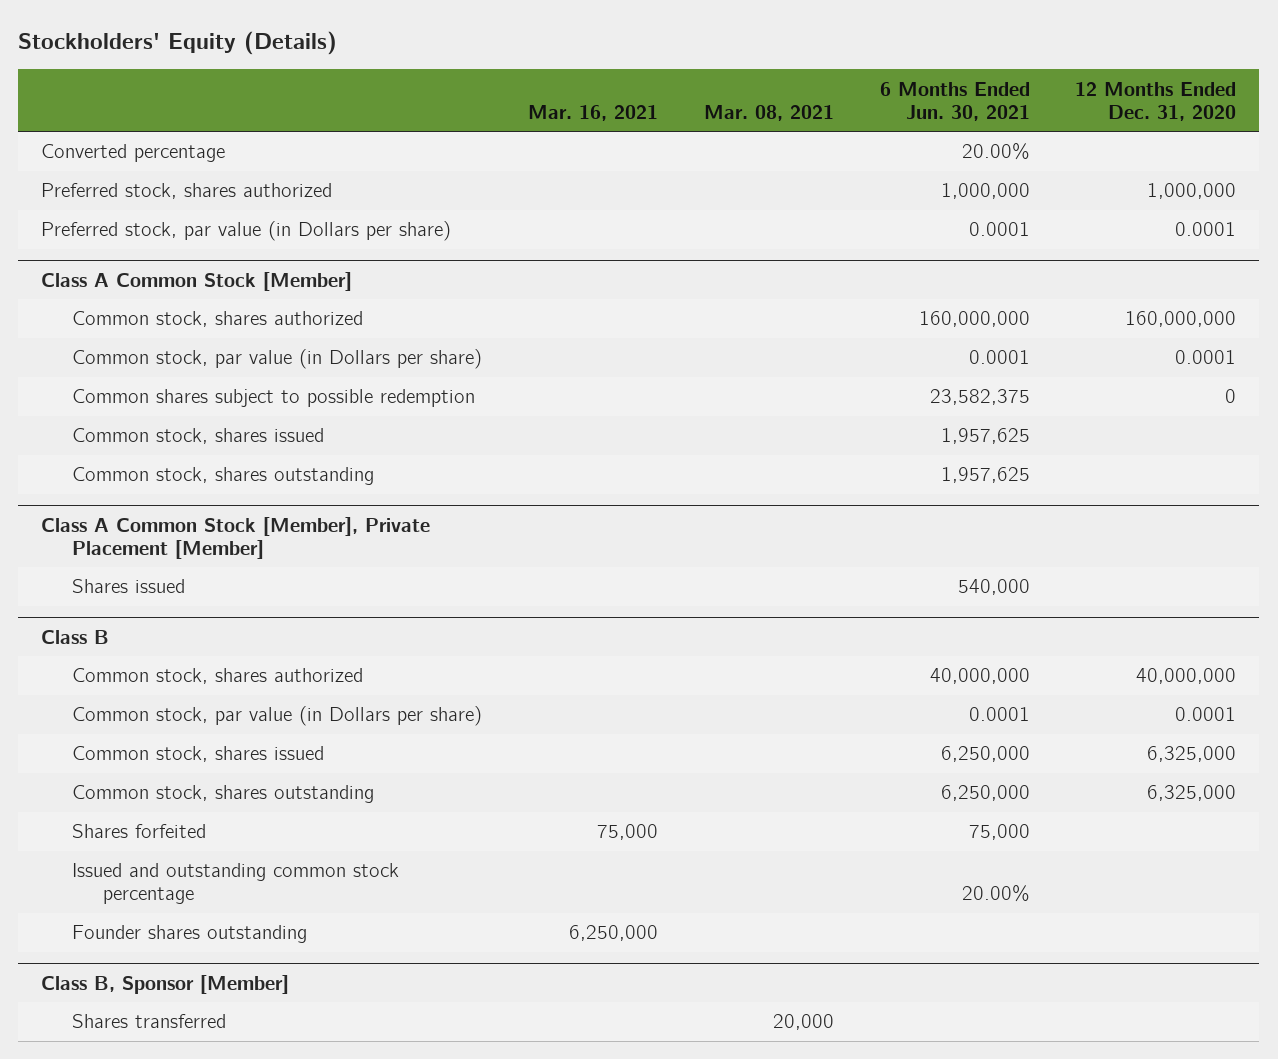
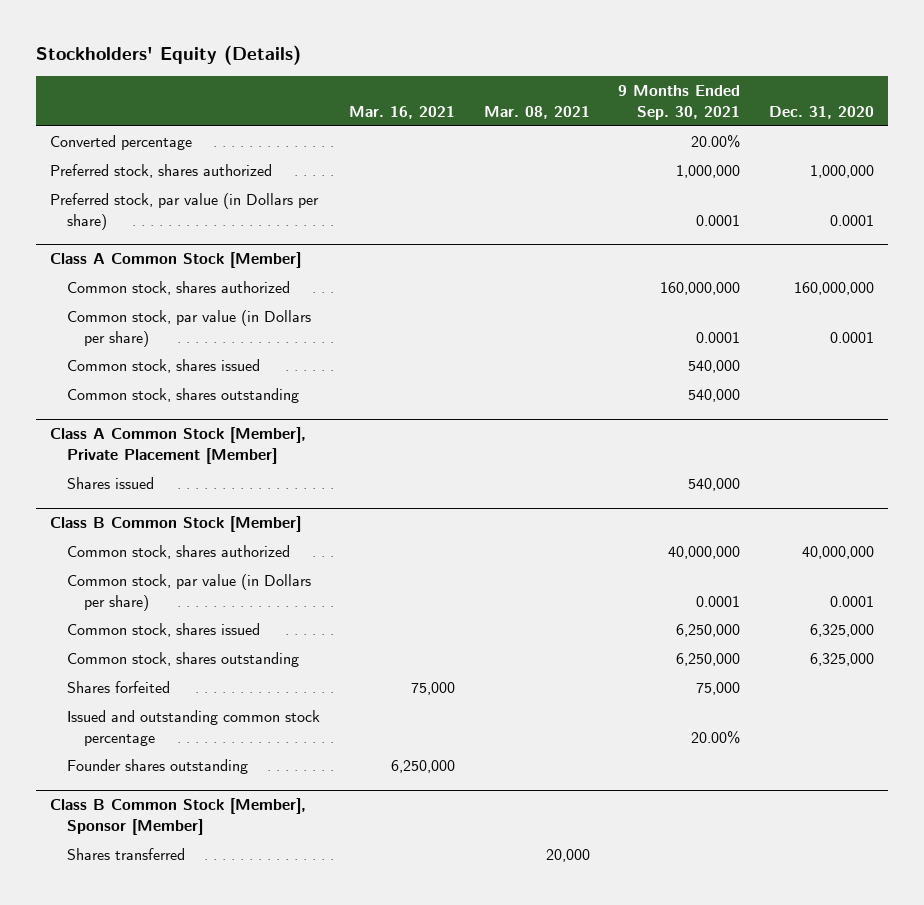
[879,81,1030,121] 6 Months Ended Jun. 30, 2021 -> none
[1075,81,1237,121] 12 Months Ended Dec. 31, 2020 -> none
none -> [618,85,741,121] 9 Months Ended Sep. 30, 2021
none -> [768,106,874,120] Dec. 31, 2020
[72,389,476,408] Common shares subject to possible redemption -> none
[41,629,110,644] Class B -> [49,516,301,533] Class B Common Stock [Member]
[41,974,290,994] Class B, Sponsor [Member] -> [49,798,306,836] Class B Common Stock [Member], Sponsor [Member]

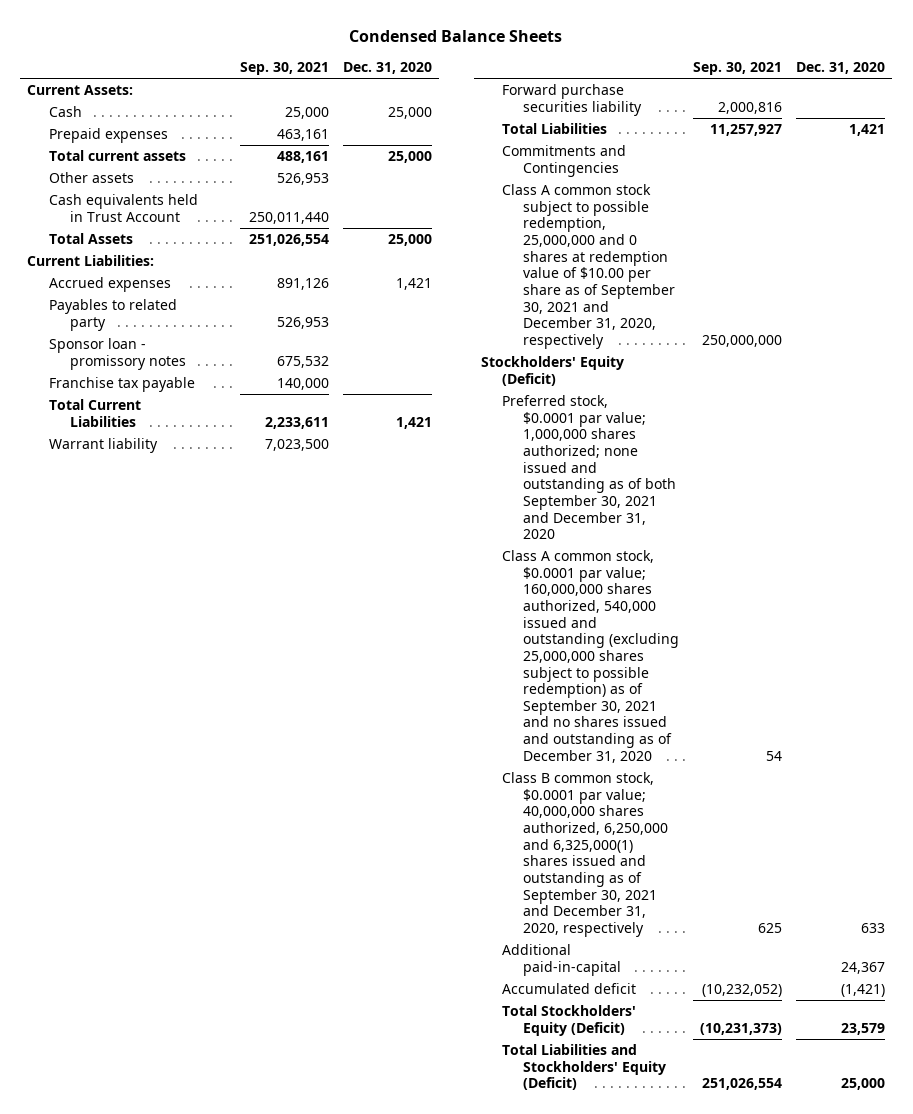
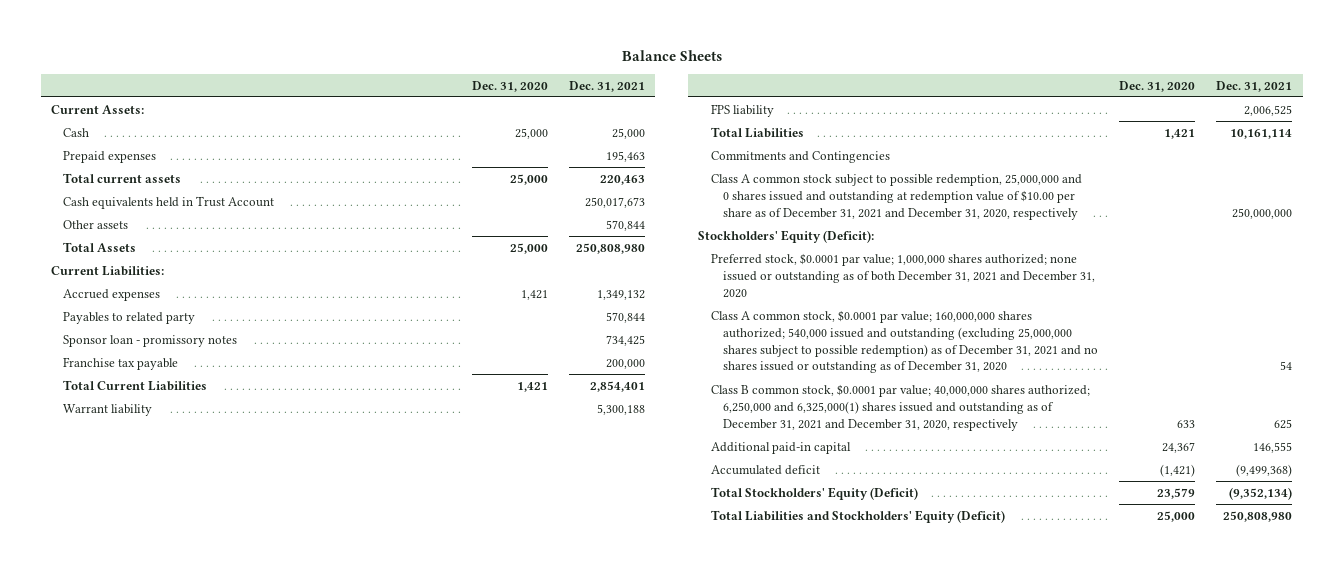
[349,30,563,43] Condensed Balance Sheets -> [621,49,722,61] Balance Sheets
[239,62,329,76] Sep. 30, 2021 -> none
none -> [568,80,645,92] Dec. 31, 2021
[48,172,134,184] Other assets -> [63,219,129,229] Other assets
[502,84,643,116] Forward purchase securities liability -> none
none -> [710,103,774,117] FPS liability
[502,184,676,349] Class A common stock subject to possible redemption, 25,000,000 and 0 shares at redemption value of $10.00 per share as of September 30, 2021 and December 31, 2020, respectively -> [710,173,1082,220] Class A common stock subject to possible redemption, 25,000,000 and 0 shares issued and outstanding at redemption value of $10.00 per share as of December 31, 2021 and December 31, 2020, respectively
[481,356,625,386] Stockholders' Equity (Deficit) -> [698,229,875,243] Stockholders' Equity (Deficit):
[502,395,677,540] Preferred stock, $0.0001 par value; 1,000,000 shares authorized; none issued and outstanding as of both September 30, 2021 and December 31, 2020 -> [710,252,1095,298] Preferred stock, $0.0001 par value; 1,000,000 shares authorized; none issued or outstanding as of both December 31, 2021 and December 31, 2020
[502,550,680,763] Class A common stock, $0.0001 par value; 160,000,000 shares authorized, 540,000 issued and outstanding (excluding 25,000,000 shares subject to possible redemption) as of September 30, 2021 and no shares issued and outstanding as of December 31, 2020 -> [710,309,1098,374] Class A common stock, $0.0001 par value; 160,000,000 shares authorized; 540,000 issued and outstanding (excluding 25,000,000 shares subject to possible redemption) as of December 31, 2021 and no shares issued or outstanding as of December 31, 2020
[502,772,669,937] Class B common stock, $0.0001 par value; 40,000,000 shares authorized, 6,250,000 and 6,325,000(1) shares issued and outstanding as of September 30, 2021 and December 31, 2020, respectively -> [710,383,1090,431] Class B common stock, $0.0001 par value; 40,000,000 shares authorized; 6,250,000 and 6,325,000(1) shares issued and outstanding as of December 31, 2021 and December 31, 2020, respectively
[502,944,622,976] Additional paid-in-capital -> [710,441,851,454] Additional paid-in capital

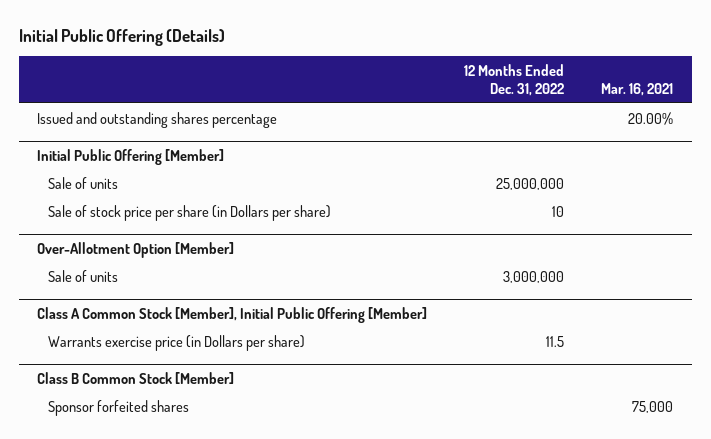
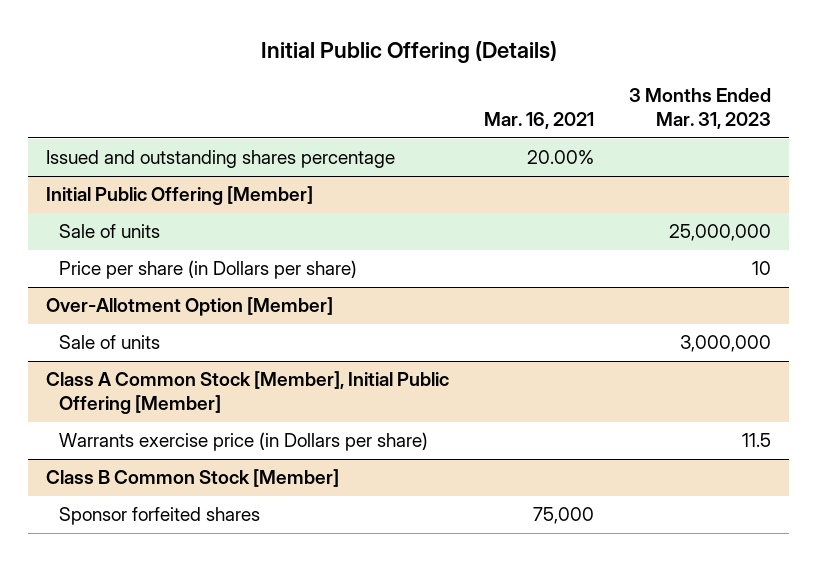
[464,63,565,97] 12 Months Ended Dec. 31, 2022 -> none
none -> [629,88,772,130] 3 Months Ended Mar. 31, 2023
[47,204,331,221] Sale of stock price per share (in Dollars per share) -> [59,260,358,280] Price per share (in Dollars per share)

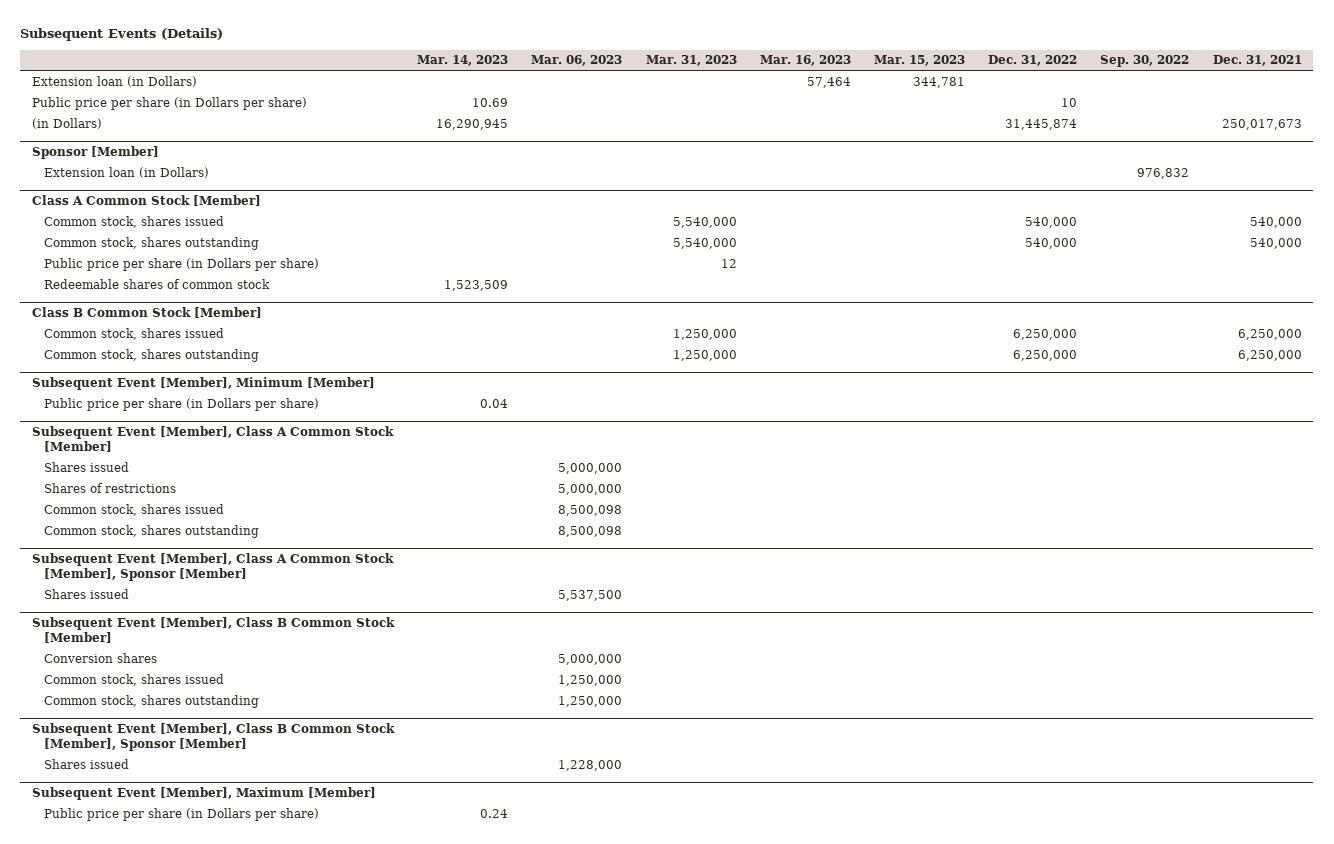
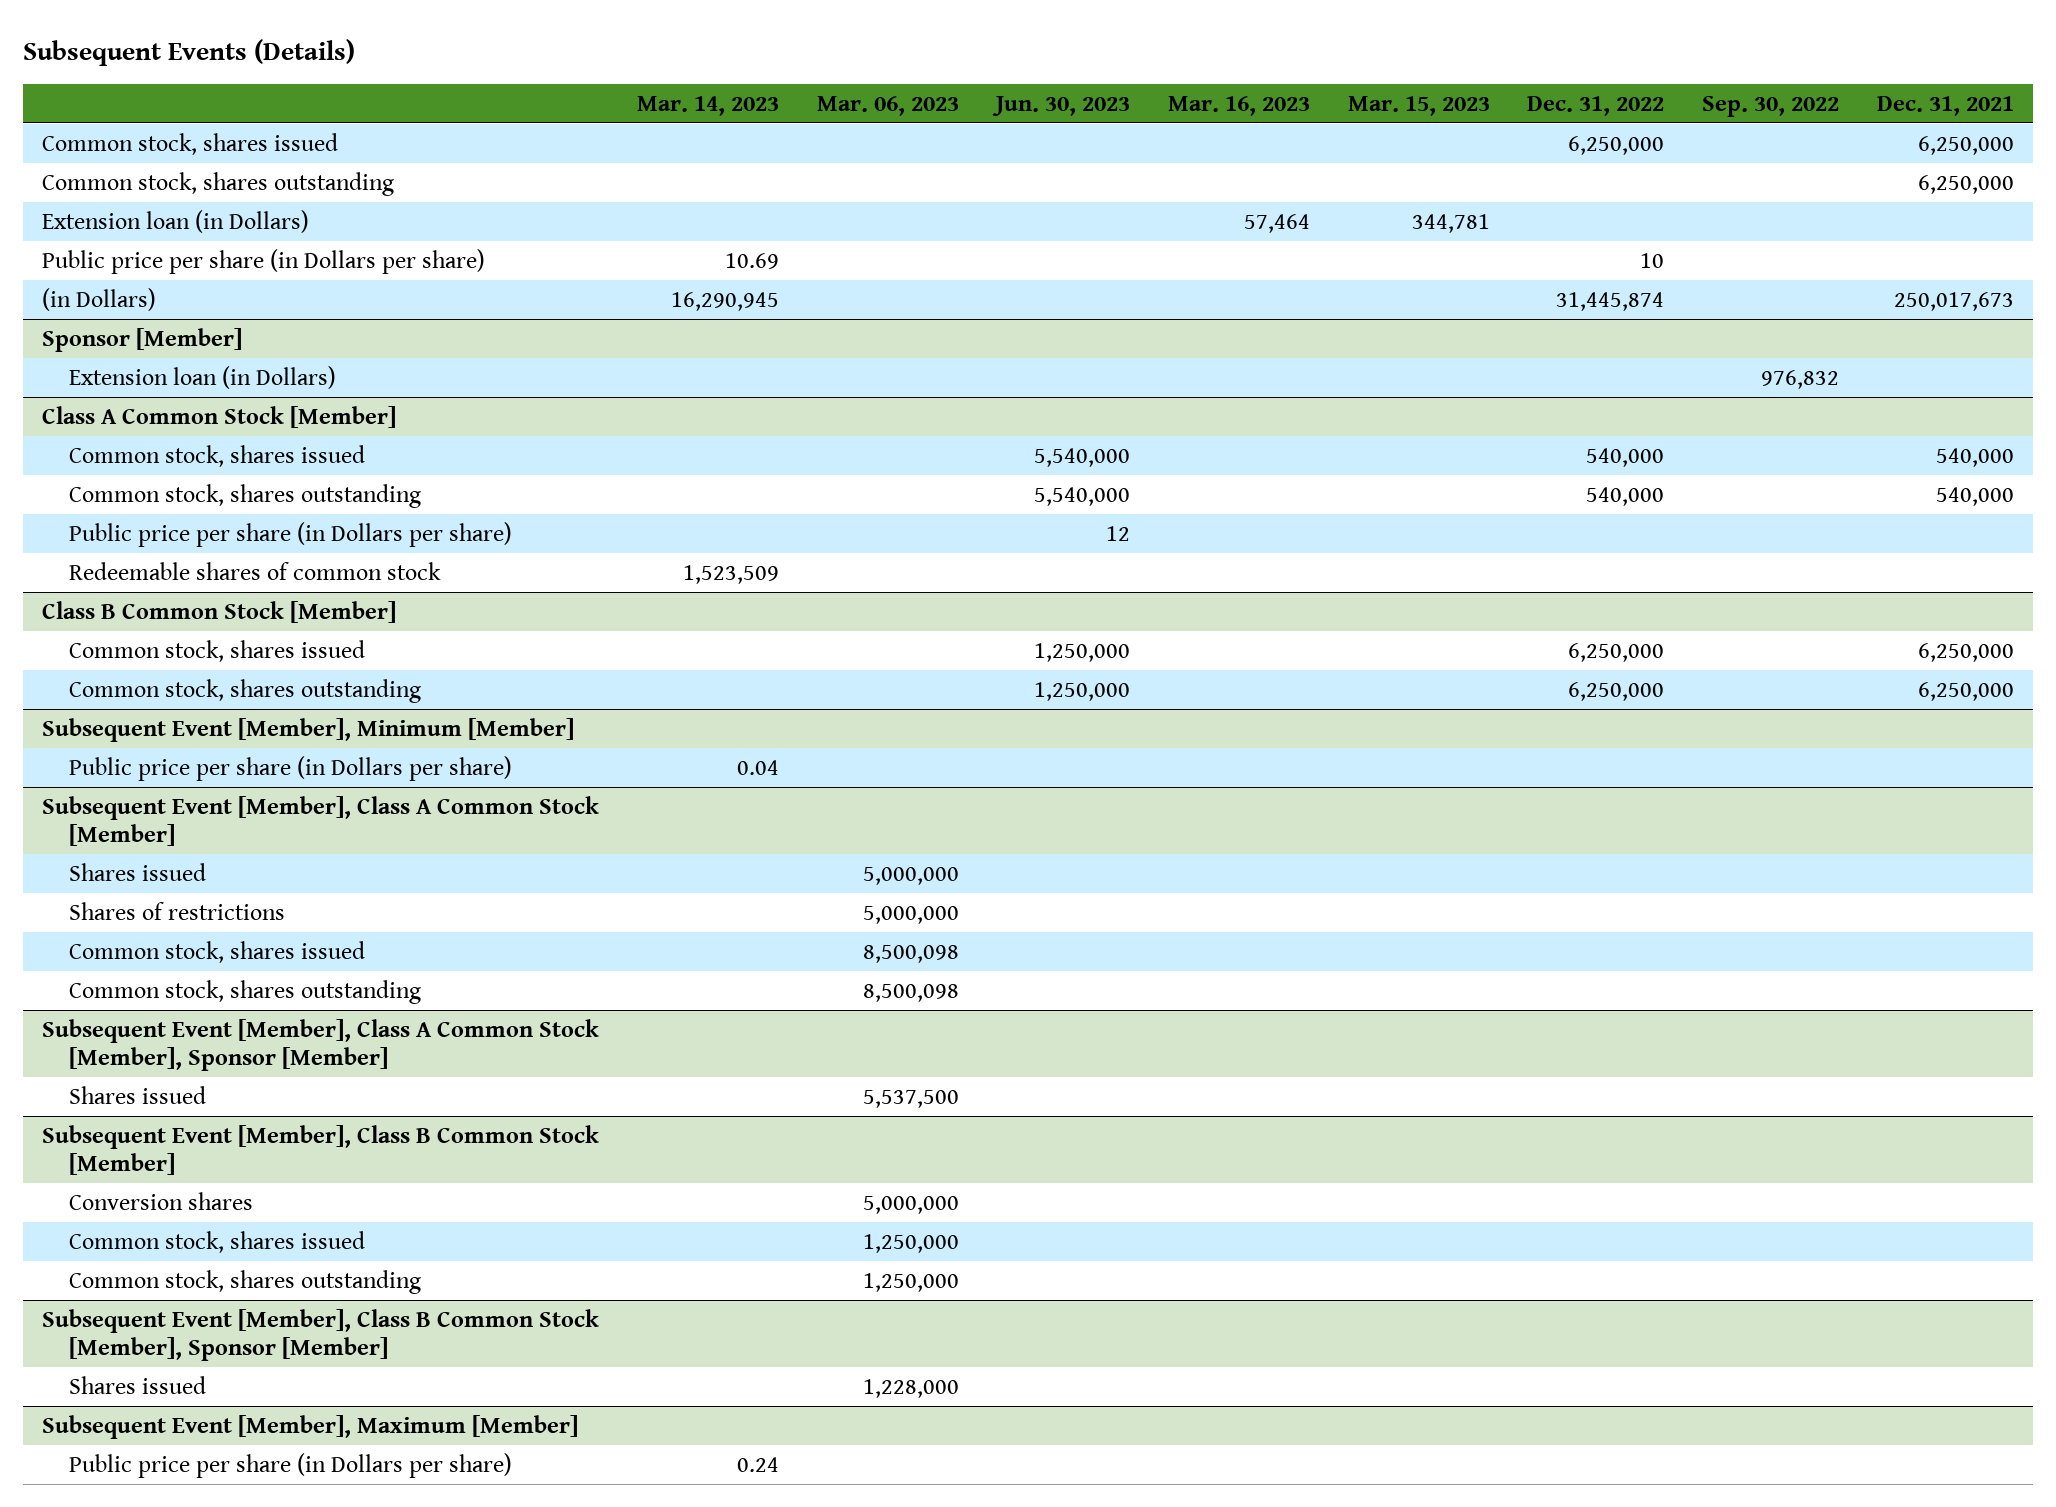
[645,55,737,67] Mar. 31, 2023 -> none
none -> [992,95,1131,116] Jun. 30, 2023
none -> [42,132,339,155] Common stock, shares issued
none -> [42,171,395,196] Common stock, shares outstanding

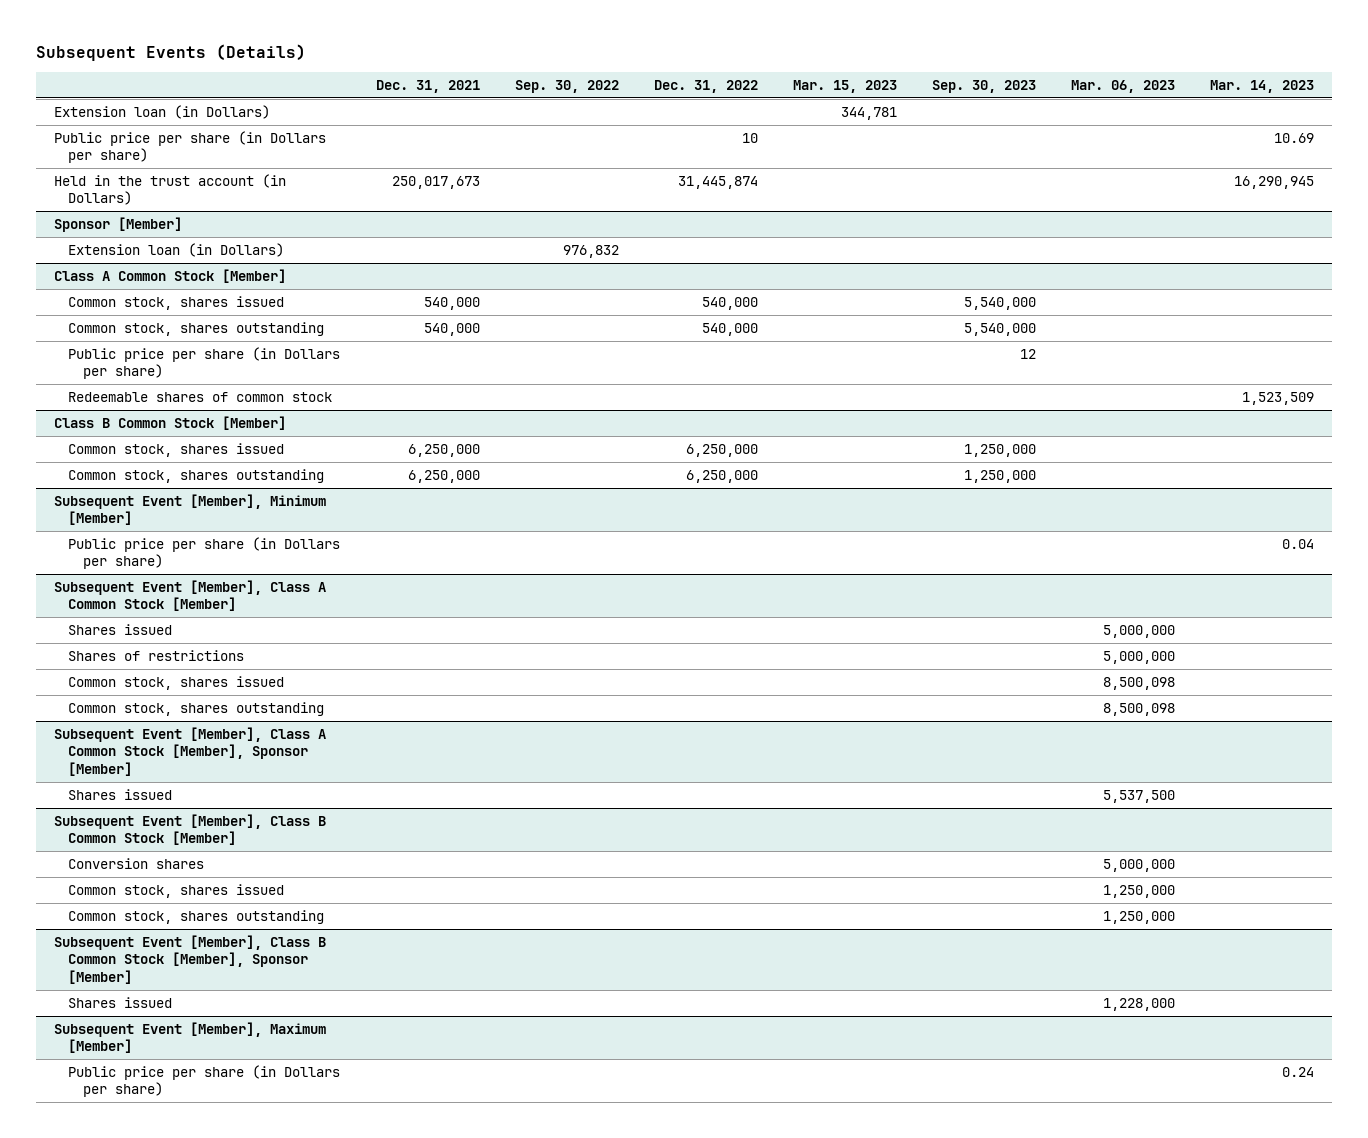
[992,95,1131,116] Jun. 30, 2023 -> none
[1168,95,1311,116] Mar. 16, 2023 -> none
none -> [931,80,1036,94] Sep. 30, 2023
[42,132,339,155] Common stock, shares issued -> none
[42,171,395,196] Common stock, shares outstanding -> none
[42,287,157,311] (in Dollars) -> [53,173,286,206] Held in the trust account (in Dollars)

